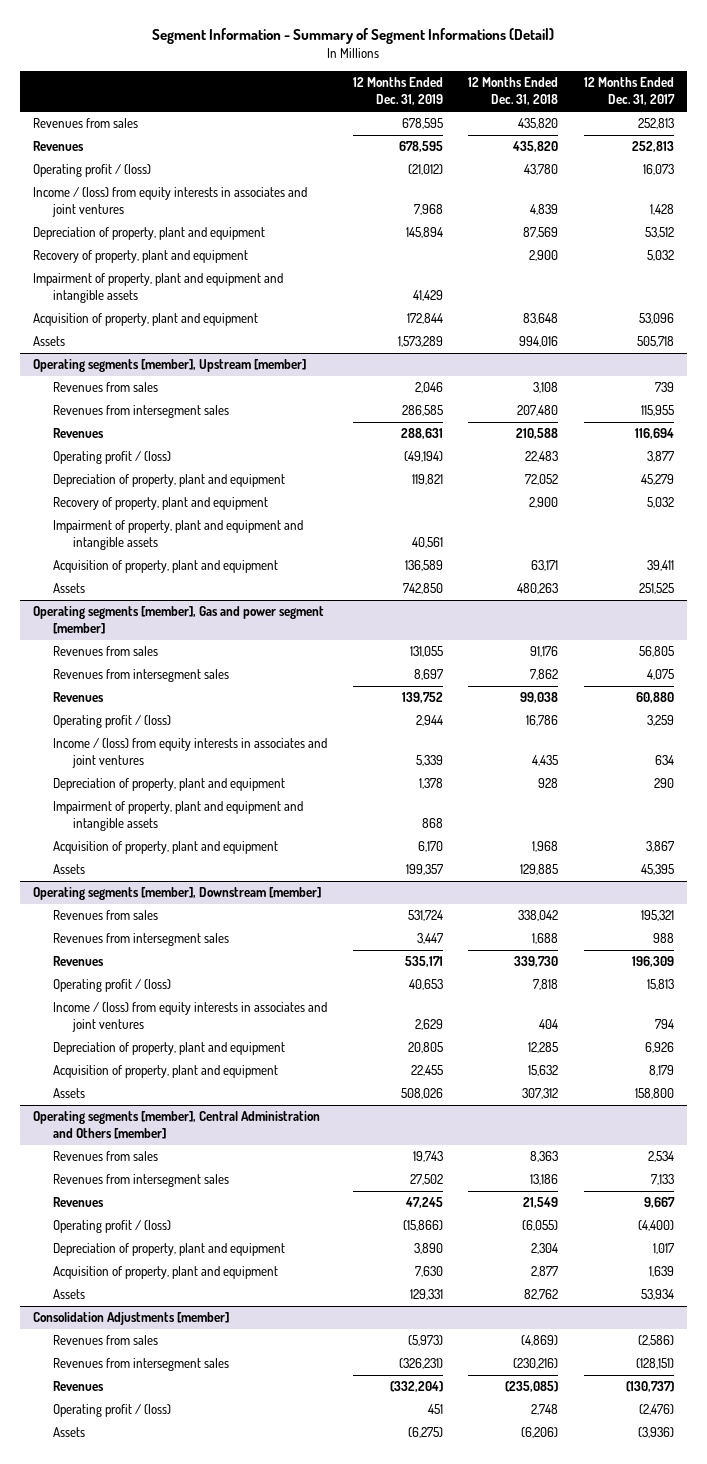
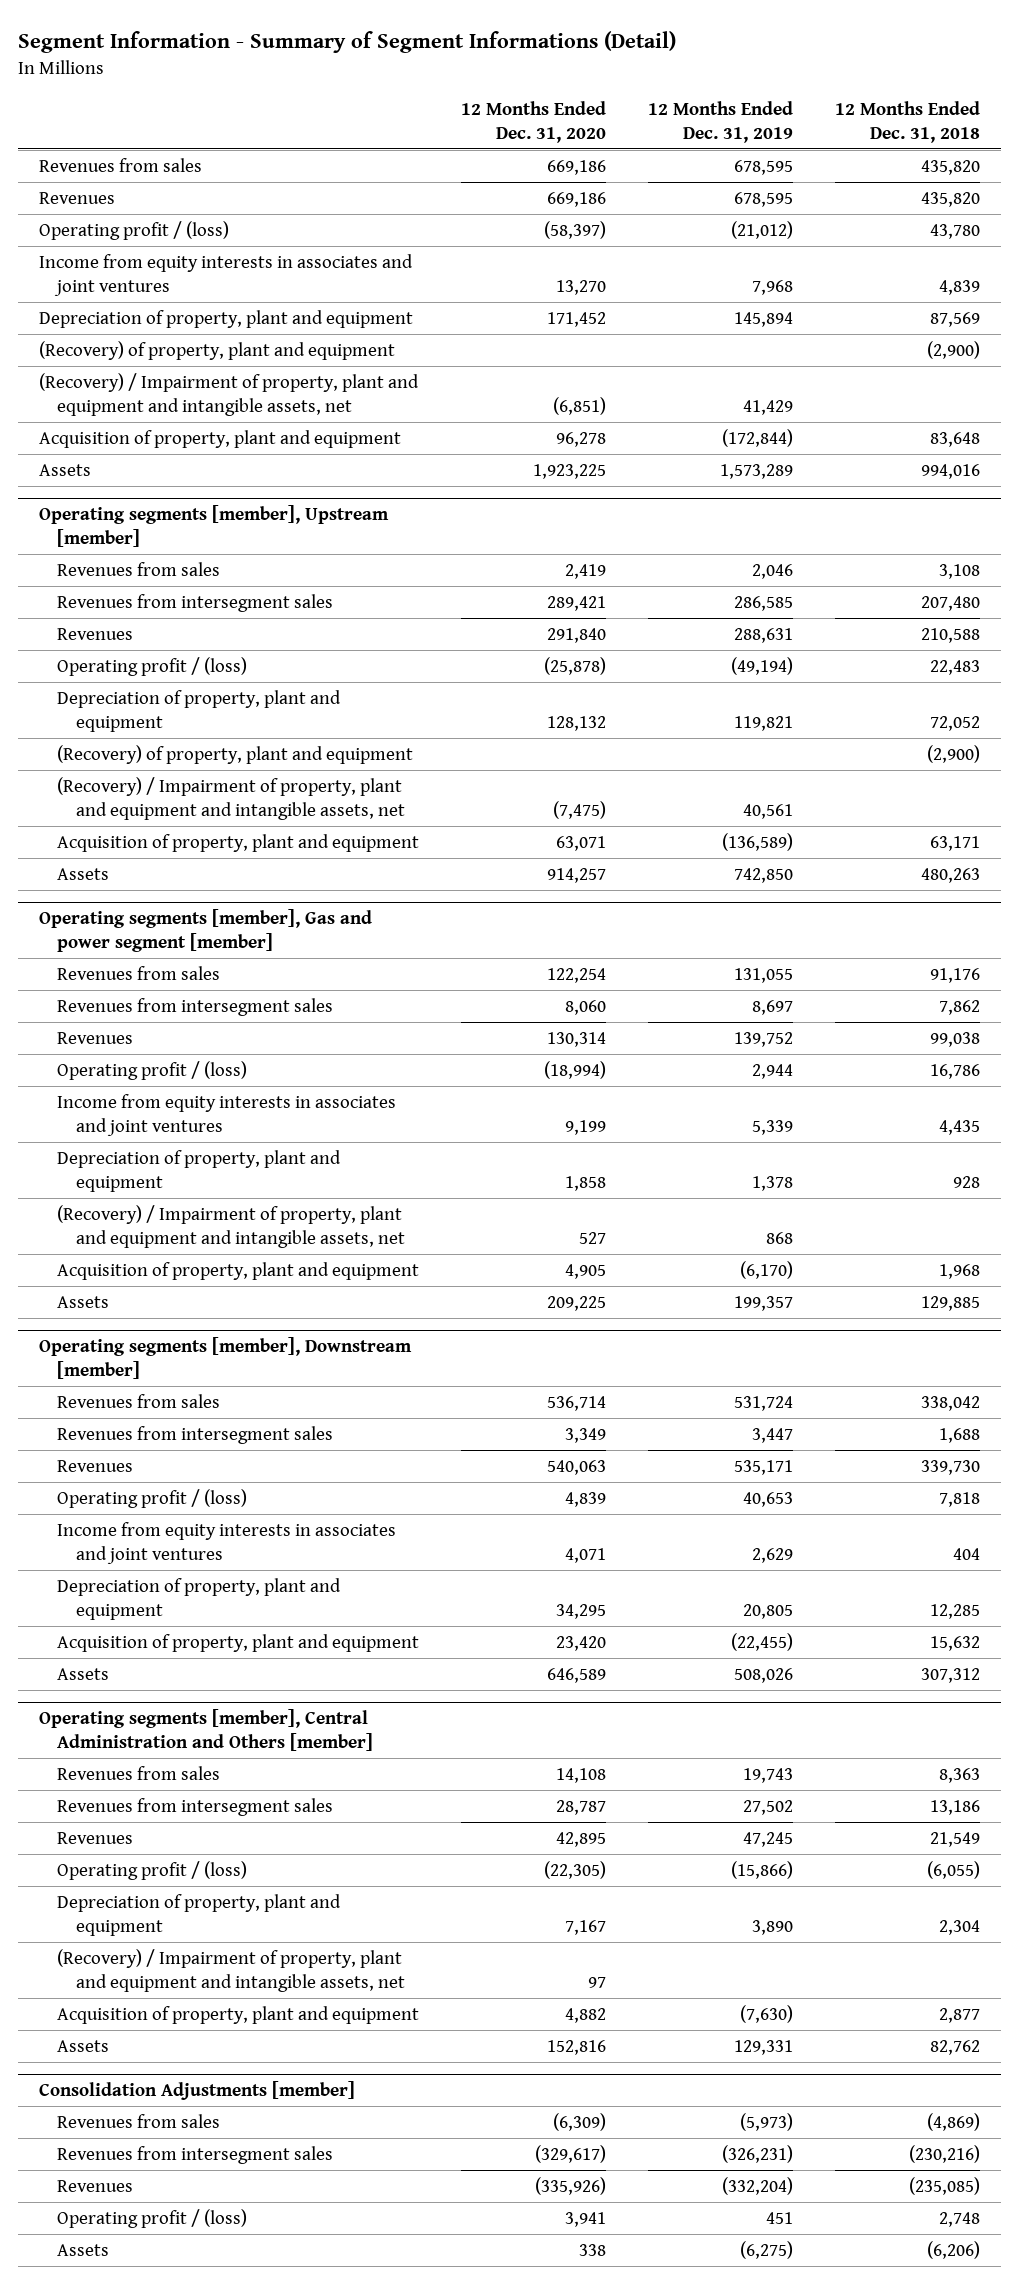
[584,77,676,106] 12 Months Ended Dec. 31, 2017 -> none
none -> [461,100,607,143] 12 Months Ended Dec. 31, 2020
[32,187,307,218] Income / (loss) from equity interests in associates and joint ventures -> [38,253,413,296] Income from equity interests in associates and joint ventures
[32,250,248,264] Recovery of property, plant and equipment -> [38,340,395,360] (Recovery) of property, plant and equipment
[529,250,559,262] 2,900 -> [927,340,981,359] (2,900)
[32,273,283,304] Impairment of property, plant and equipment and intangible assets -> [38,372,419,416] (Recovery) / Impairment of property, plant and equipment and intangible assets, net
[406,313,443,325] 172,844 -> [722,428,794,447] (172,844)
[52,497,268,511] Recovery of property, plant and equipment -> [57,744,414,764] (Recovery) of property, plant and equipment
[529,497,559,509] 2,900 -> [927,744,981,763] (2,900)
[52,520,303,551] Impairment of property, plant and equipment and intangible assets -> [57,776,405,820] (Recovery) / Impairment of property, plant and equipment and intangible assets, net
[404,560,443,572] 136,589 -> [722,832,794,851] (136,589)
[52,738,327,769] Income / (loss) from equity interests in associates and joint ventures -> [57,1093,397,1136] Income from equity interests in associates and joint ventures
[52,801,303,832] Impairment of property, plant and equipment and intangible assets -> [57,1204,405,1248] (Recovery) / Impairment of property, plant and equipment and intangible assets, net
[417,841,443,853] 6,170 -> [740,1260,794,1279] (6,170)
[52,1002,327,1033] Income / (loss) from equity interests in associates and joint ventures -> [57,1521,397,1564] Income from equity interests in associates and joint ventures
[410,1065,443,1077] 22,455 -> [731,1632,794,1651] (22,455)
none -> [57,1948,405,1992] (Recovery) / Impairment of property, plant and equipment and intangible assets, net
[414,1266,443,1278] 7,630 -> [740,2004,794,2023] (7,630)

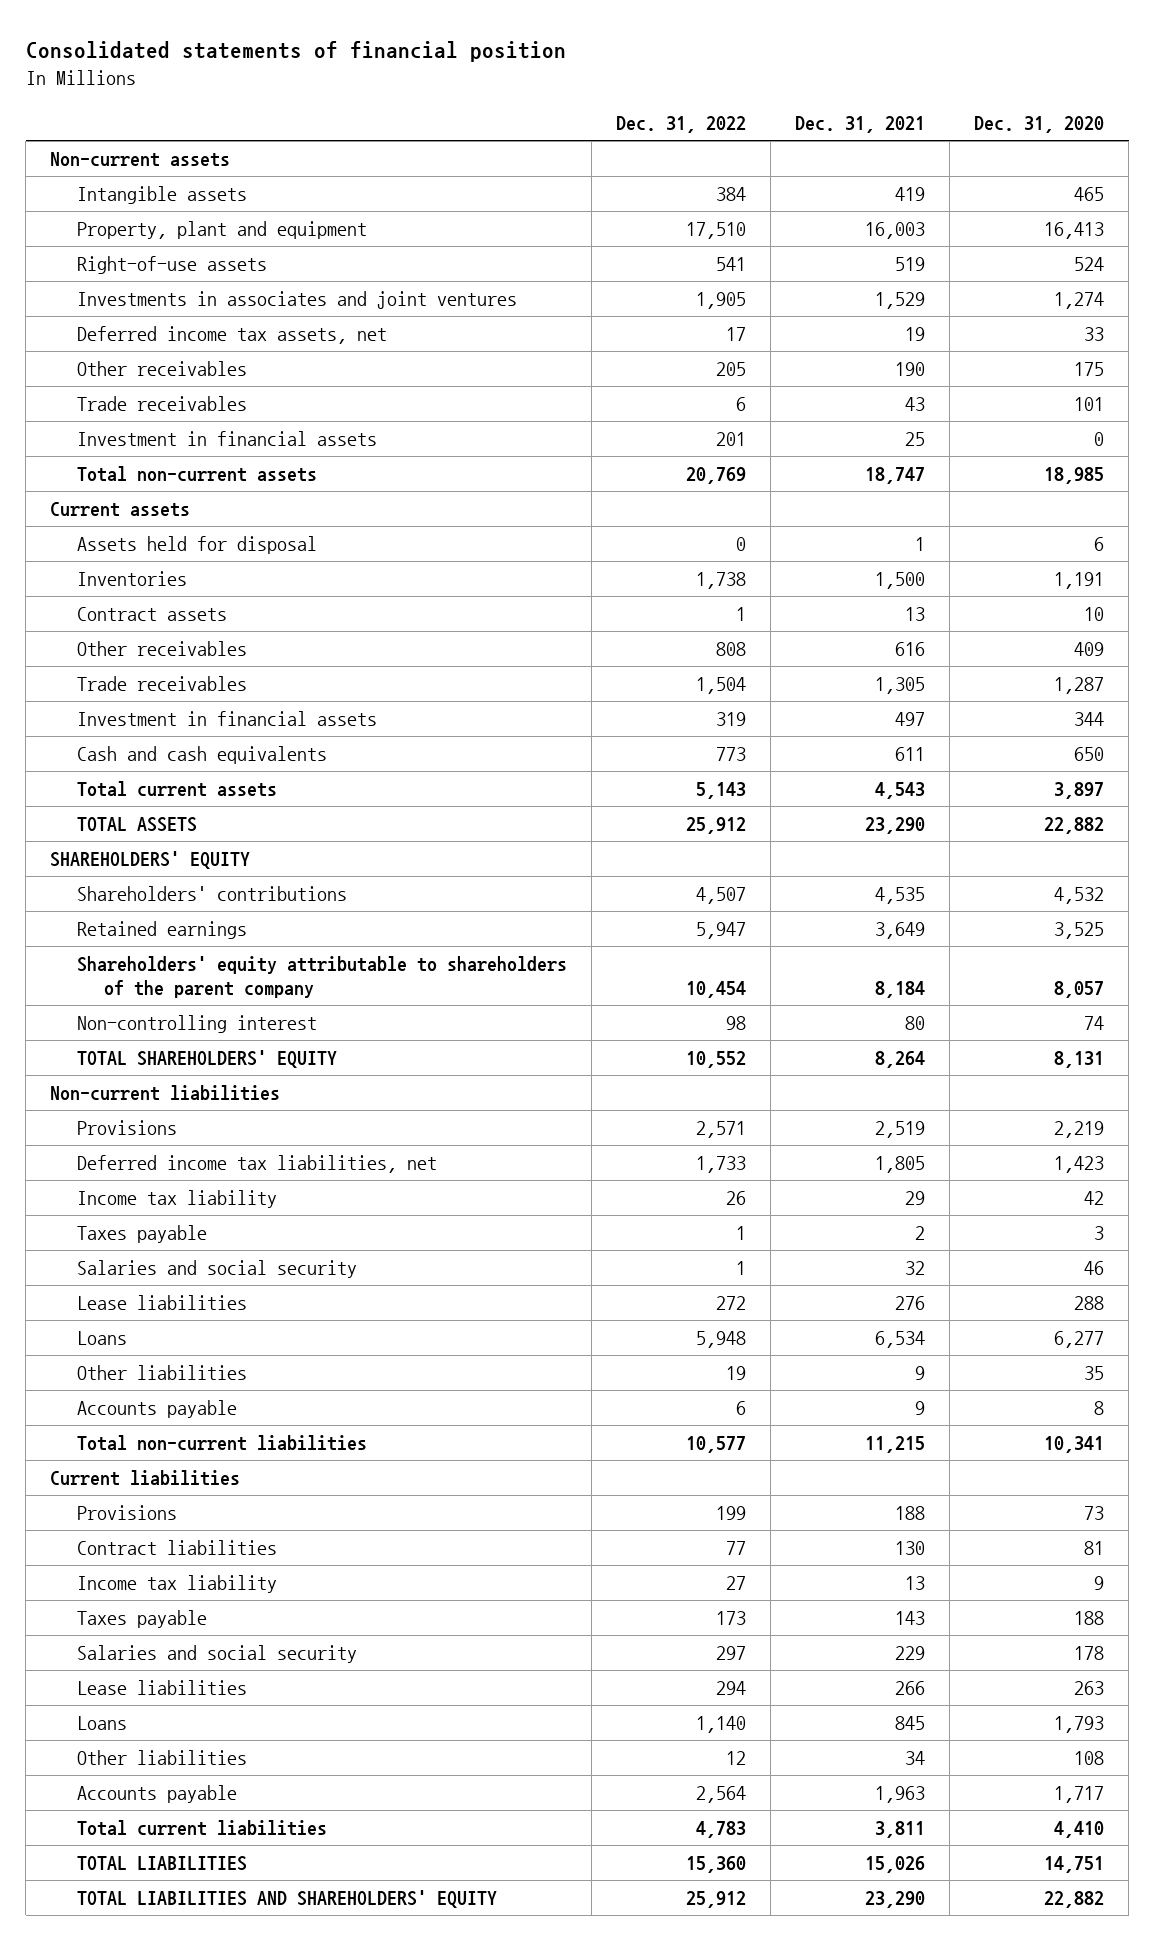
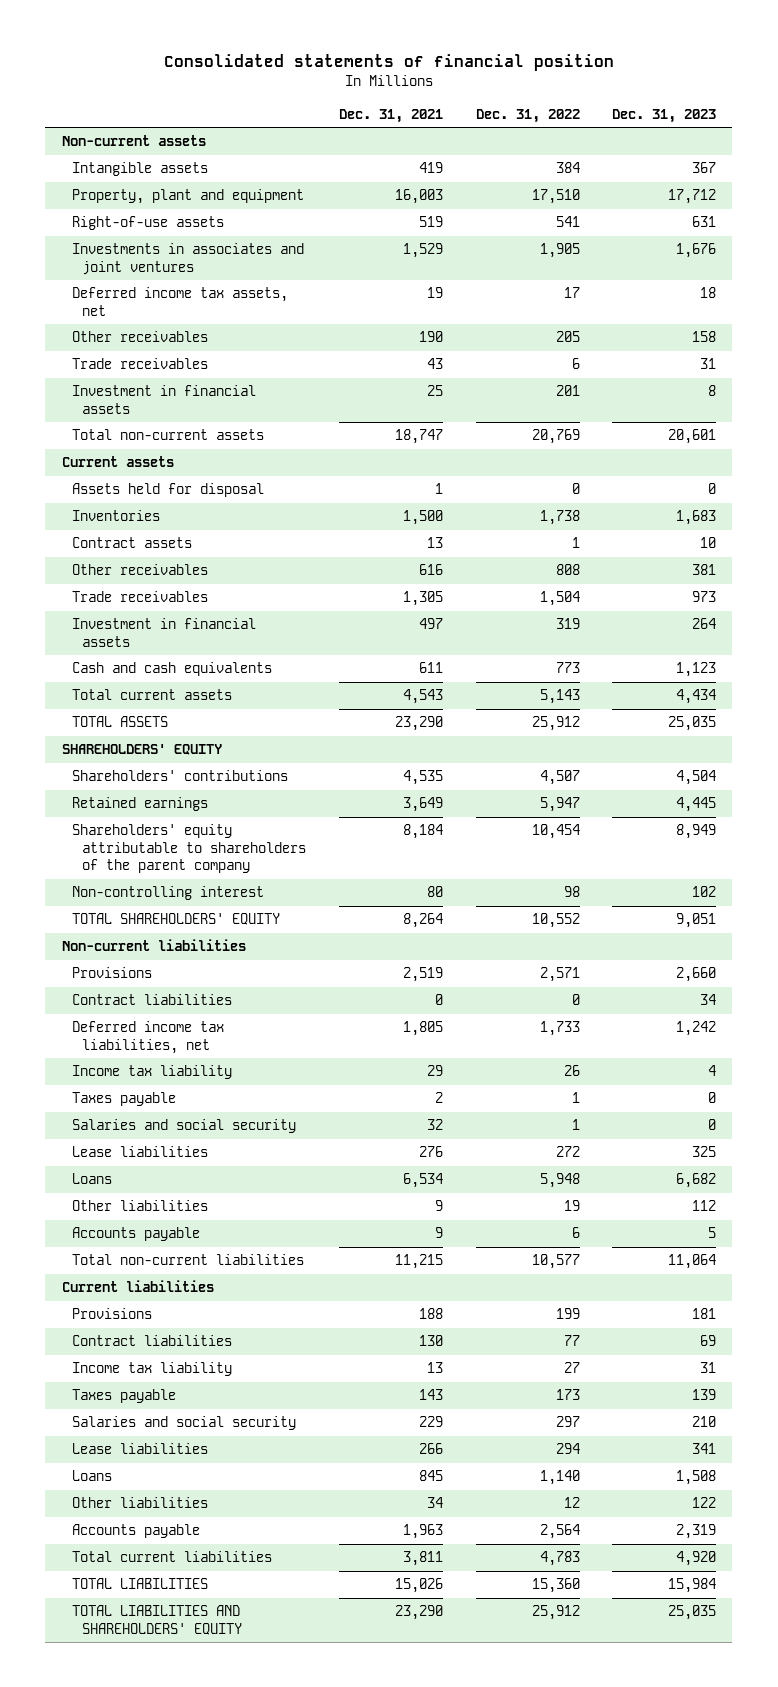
[974,115,1105,133] Dec. 31, 2020 -> none
none -> [612,108,717,123] Dec. 31, 2023
none -> [71,994,232,1006] Contract liabilities

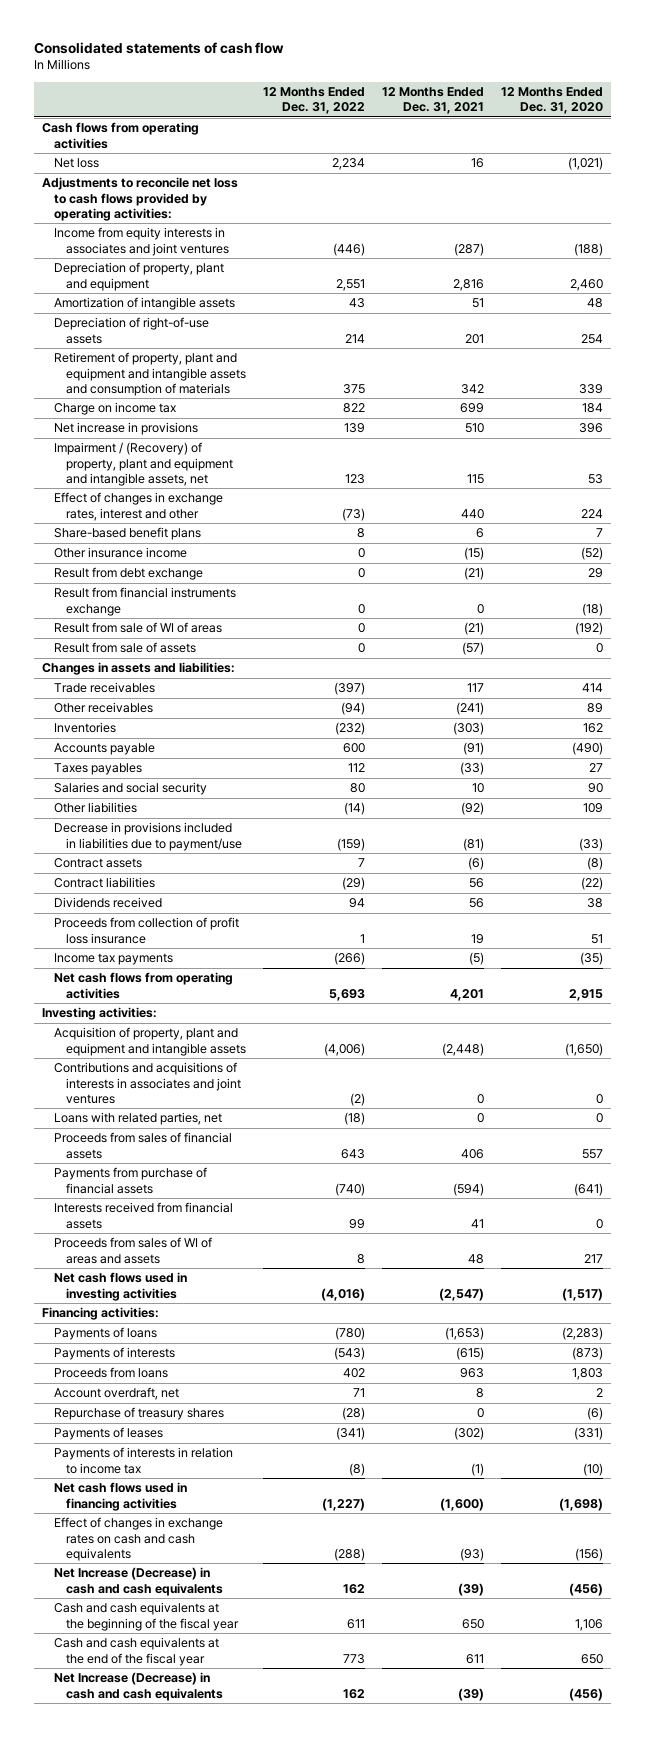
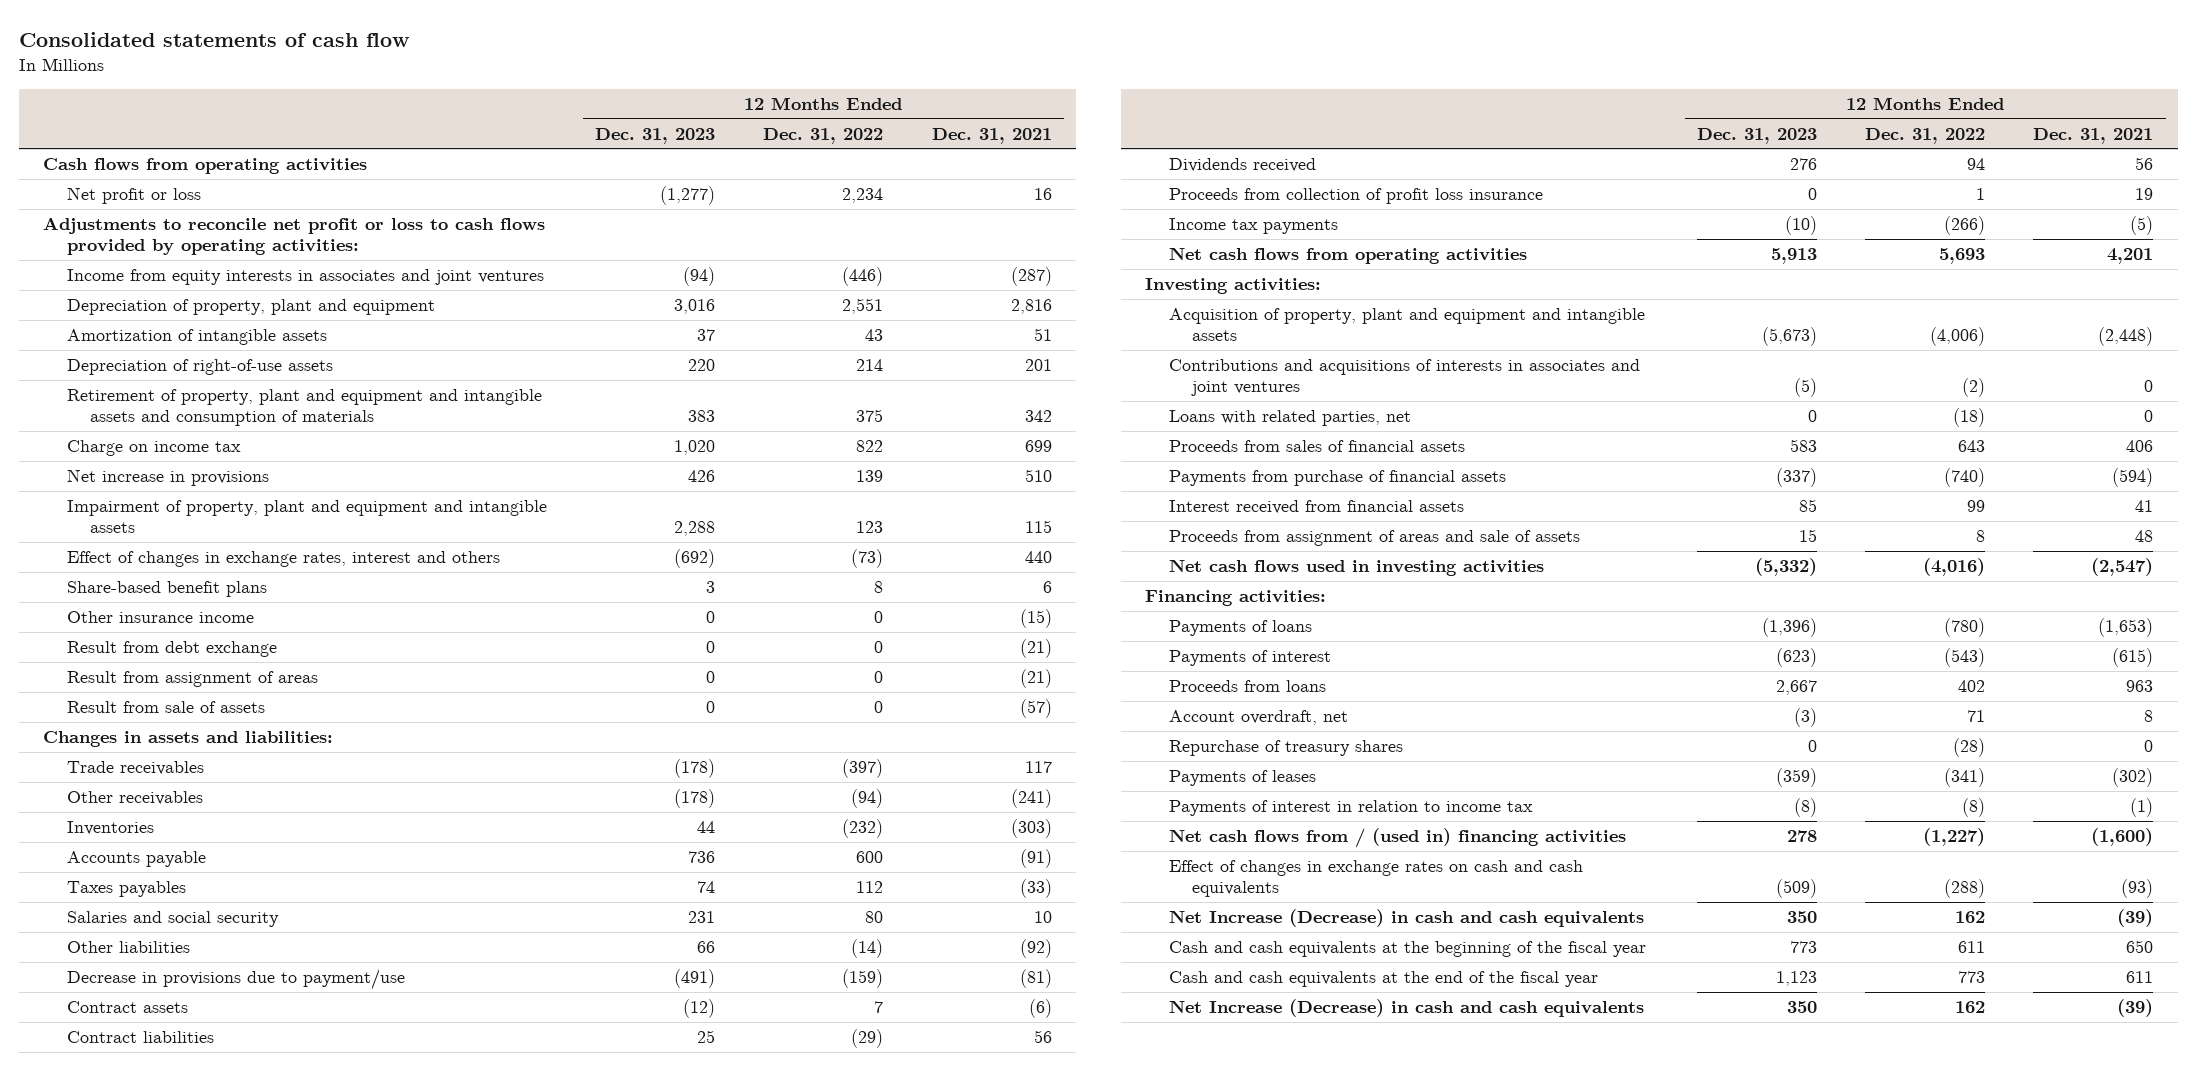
[500,86,603,115] 12 Months Ended Dec. 31, 2020 -> none
none -> [595,127,716,144] Dec. 31, 2023
[53,158,99,169] Net loss -> [66,186,201,204] Net profit or loss
[42,177,239,221] Adjustments to reconcile net loss to cash flows provided by operating activities: -> [43,216,546,256] Adjustments to reconcile net profit or loss to cash flows provided by operating activities:
[53,442,233,486] Impairment / (Recovery) of property, plant and equipment and intangible assets, net -> [66,499,547,534] Impairment of property, plant and equipment and intangible assets
[53,492,223,521] Effect of changes in exchange rates, interest and other -> [66,550,500,567] Effect of changes in exchange rates, interest and others
[53,587,236,616] Result from financial instruments exchange -> none
[53,622,222,634] Result from sale of WI of areas -> [66,670,318,687] Result from assignment of areas
[53,822,242,851] Decrease in provisions included in liabilities due to payment/use -> [66,968,405,990] Decrease in provisions due to payment/use
[53,1202,233,1229] Interests received from financial assets -> [1168,499,1464,514] Interest received from financial assets
[53,1237,212,1264] Proceeds from sales of WI of areas and assets -> [1168,529,1580,546] Proceeds from assignment of areas and sale of assets
[53,1347,175,1361] Payments of interests -> [1168,649,1331,666] Payments of interest
[53,1447,233,1474] Payments of interests in relation to income tax -> [1168,799,1533,816] Payments of interest in relation to income tax
[53,1482,187,1511] Net cash flows used in financing activities -> [1168,827,1626,848] Net cash flows from / (used in) financing activities

